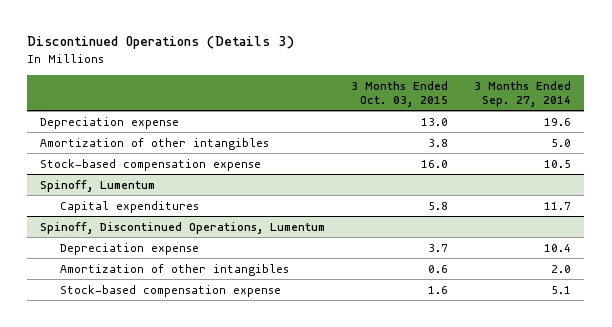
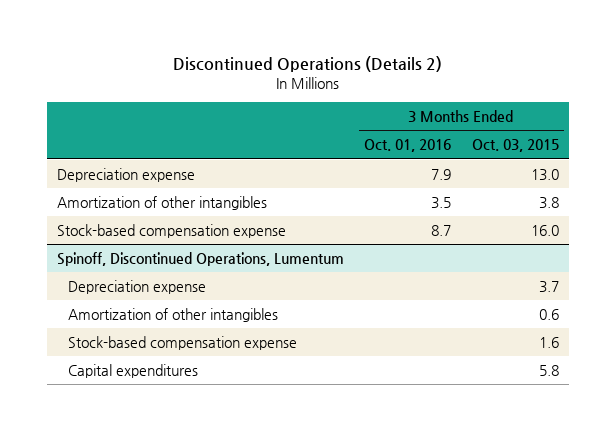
[27,36,295,50] Discontinued Operations (Details 3) -> [172,56,442,73] Discontinued Operations (Details 2)
[474,80,572,107] 3 Months Ended Sep. 27, 2014 -> none
none -> [364,139,452,153] Oct. 01, 2016
[40,179,156,192] Spinoff, Lumentum -> none
[59,200,199,213] Capital expenditures -> none
none -> [68,364,199,379] Capital expenditures

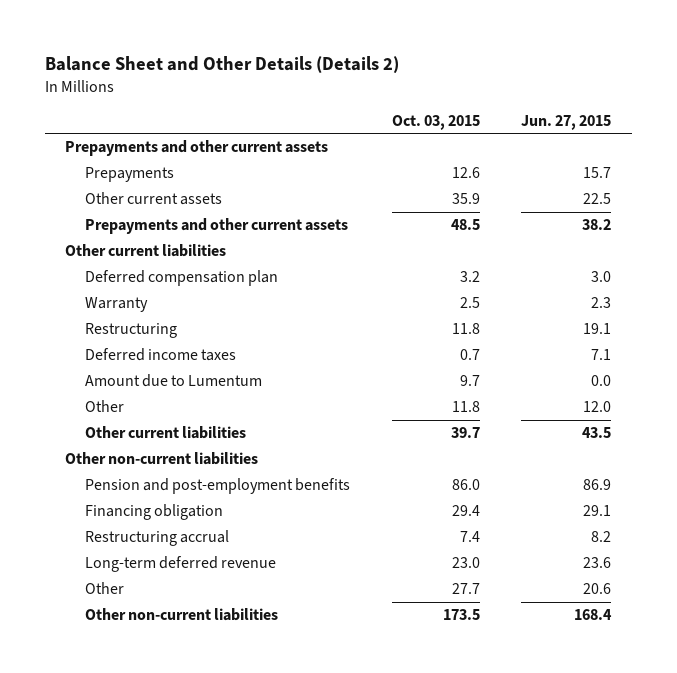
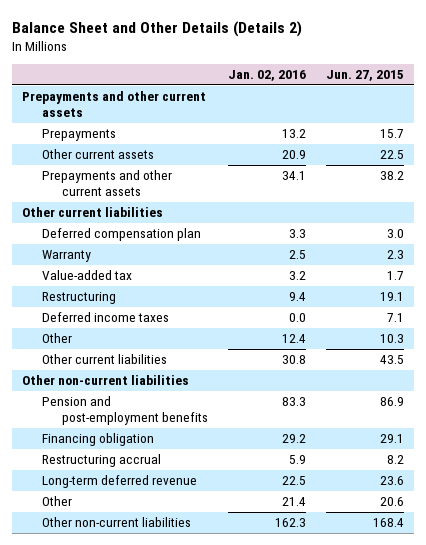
[391,114,480,130] Oct. 03, 2015 -> none
none -> [228,70,307,82] Jan. 02, 2016
none -> [42,270,133,281] Value-added tax
[85,374,263,388] Amount due to Lumentum -> none
[583,401,612,413] 12.0 -> [379,334,404,344] 10.3

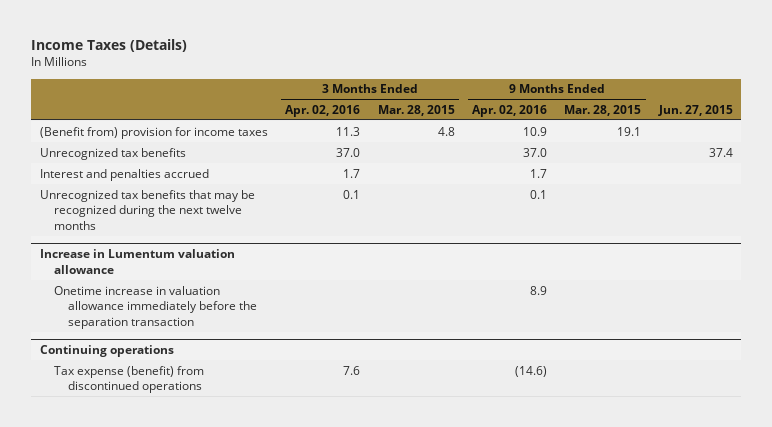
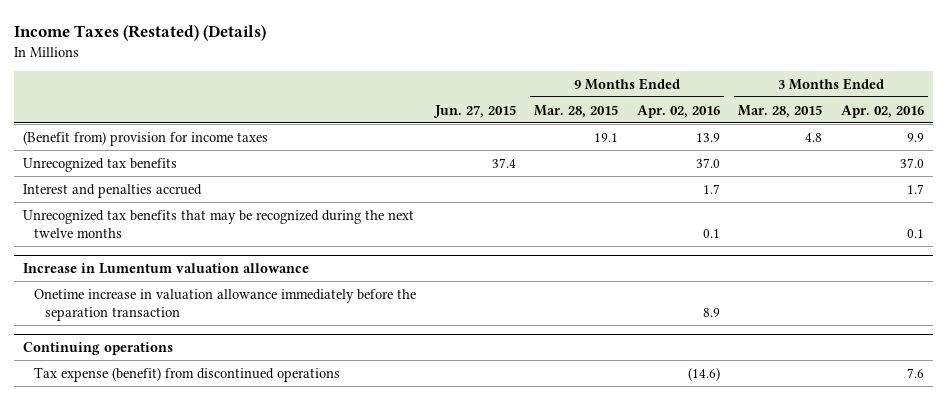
[31,39,188,53] Income Taxes (Details) -> [14,24,267,41] Income Taxes (Restated) (Details)
[336,126,361,136] 11.3 -> [906,132,924,142] 9.9
[522,126,547,136] 10.9 -> [695,132,720,142] 13.9

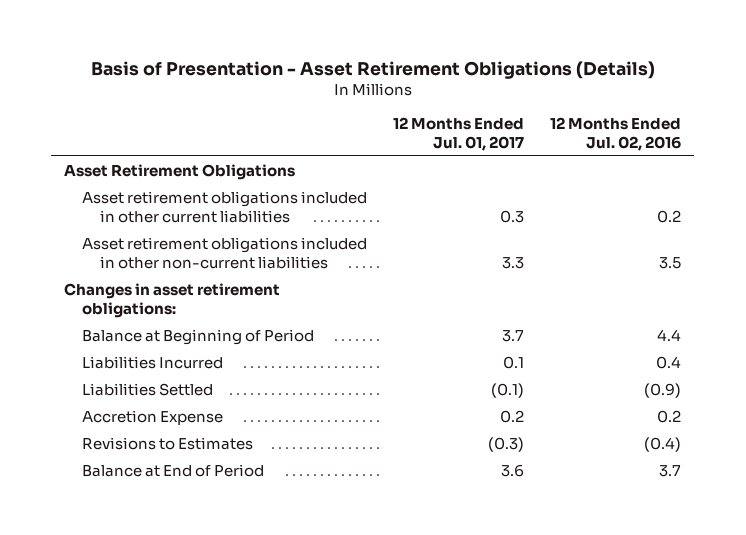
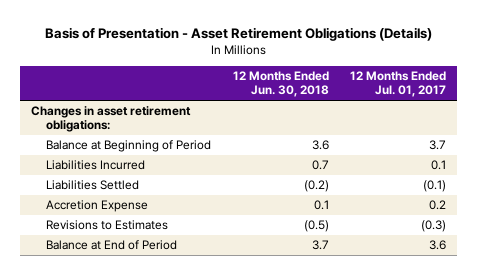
[550,117,682,152] 12 Months Ended Jul. 02, 2016 -> none
none -> [232,71,329,98] 12 Months Ended Jun. 30, 2018
[64,163,296,180] Asset Retirement Obligations -> none
[82,190,368,223] Asset retirement obligations included in other current liabilities -> none
[82,236,368,269] Asset retirement obligations included in other non-current liabilities -> none

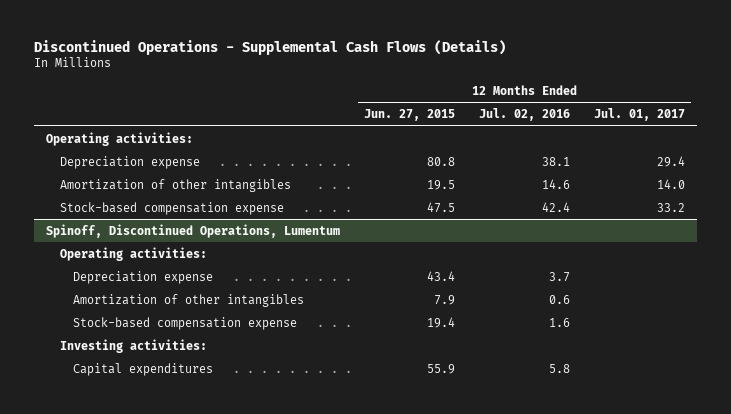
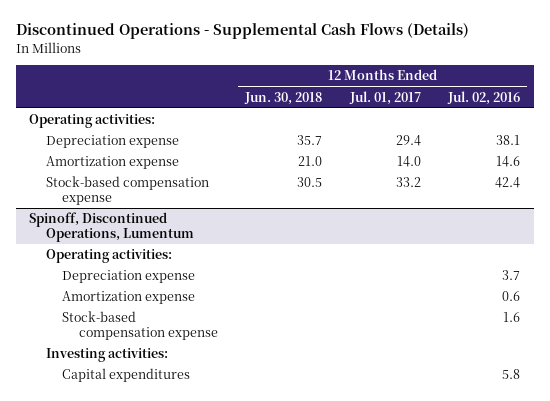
[364,109,456,122] Jun. 27, 2015 -> none
none -> [244,91,323,105] Jun. 30, 2018
[59,178,291,192] Amortization of other intangibles -> [45,156,179,170] Amortization expense
[73,293,305,307] Amortization of other intangibles -> [62,291,196,305] Amortization expense

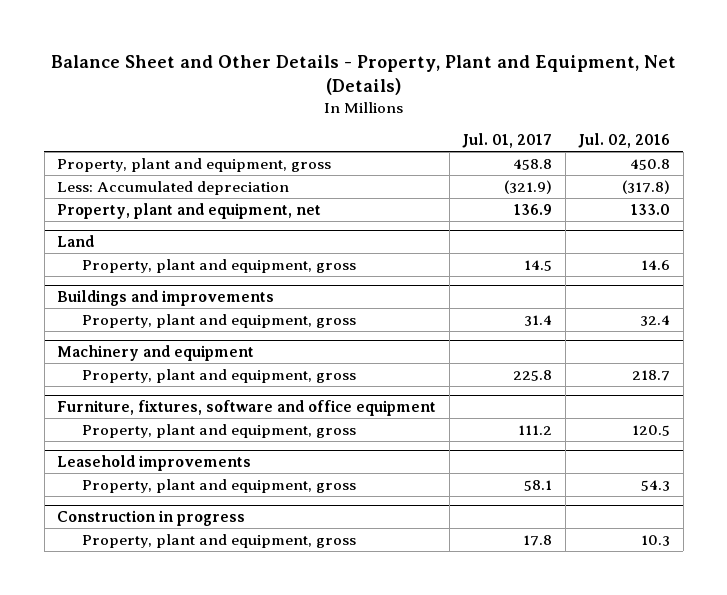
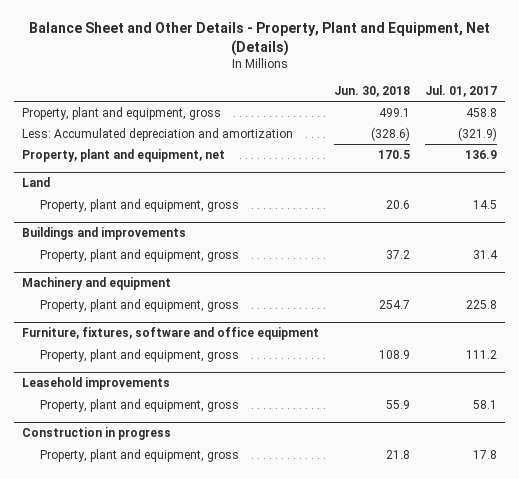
[578,133,671,149] Jul. 02, 2016 -> none
none -> [334,85,411,97] Jun. 30, 2018
[57,180,290,195] Less: Accumulated depreciation -> [21,127,293,141] Less: Accumulated depreciation and amortization

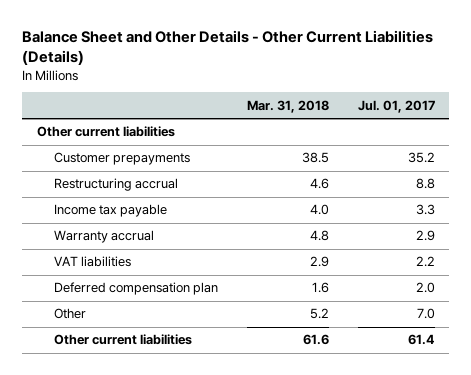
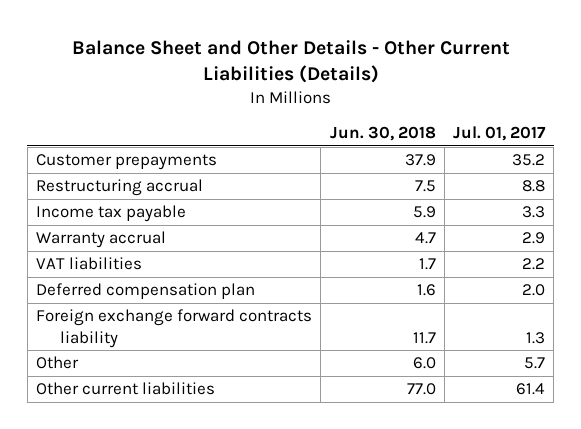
[246,99,329,113] Mar. 31, 2018 -> none
none -> [329,126,436,142] Jun. 30, 2018
[36,126,175,138] Other current liabilities -> none
none -> [36,309,313,348] Foreign exchange forward contracts liability
[416,308,435,320] 7.0 -> [524,357,546,370] 5.7

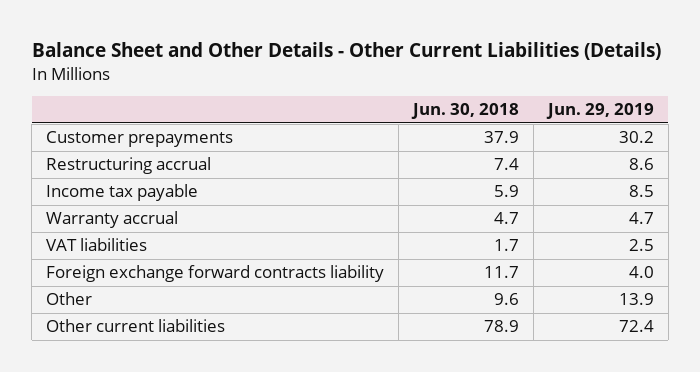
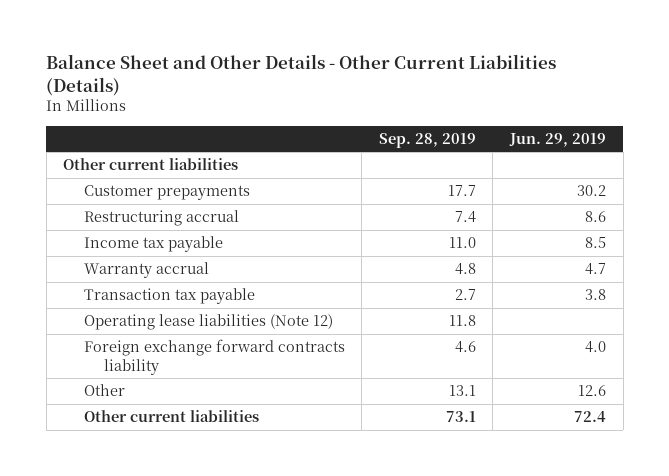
[410,103,519,120] Jun. 30, 2018 -> none
none -> [378,133,476,149] Sep. 28, 2019
none -> [63,158,239,171] Other current liabilities
[46,238,148,252] VAT liabilities -> none
none -> [83,288,255,305] Transaction tax payable
none -> [83,314,333,331] Operating lease liabilities (Note 12)
[618,293,654,306] 13.9 -> [577,385,606,397] 12.6

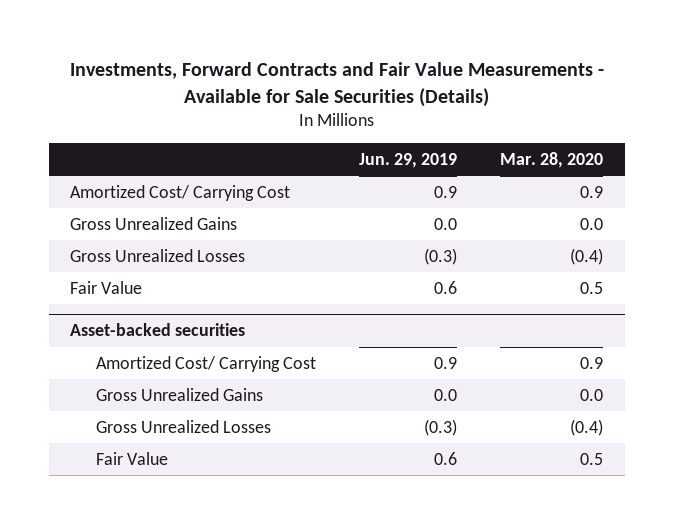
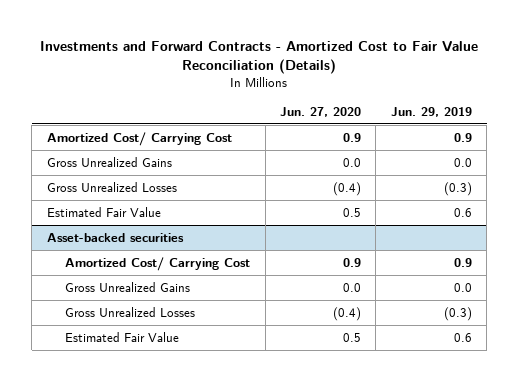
[69,61,604,107] Investments, Forward Contracts and Fair Value Measurements - Available for Sale Securities (Details) -> [40,41,479,75] Investments and Forward Contracts - Amortized Cost to Fair Value Reconciliation (Details)
[500,151,604,168] Mar. 28, 2020 -> none
none -> [279,106,361,117] Jun. 27, 2020
[70,280,143,294] Fair Value -> [46,206,161,217] Estimated Fair Value
[96,451,169,465] Fair Value -> [65,331,180,342] Estimated Fair Value

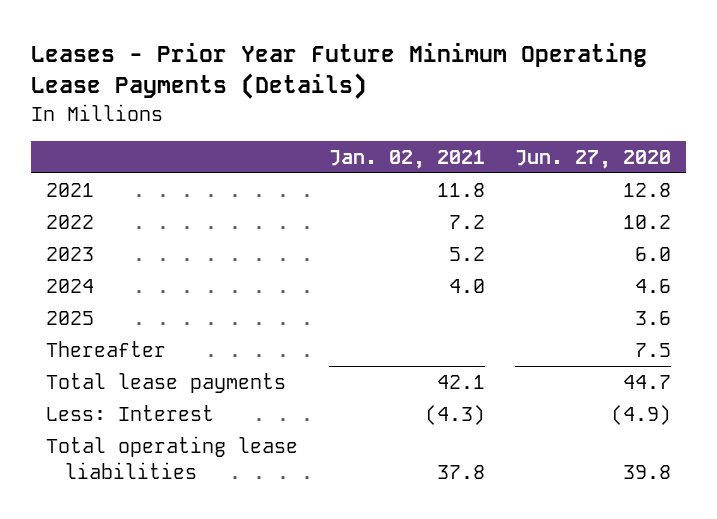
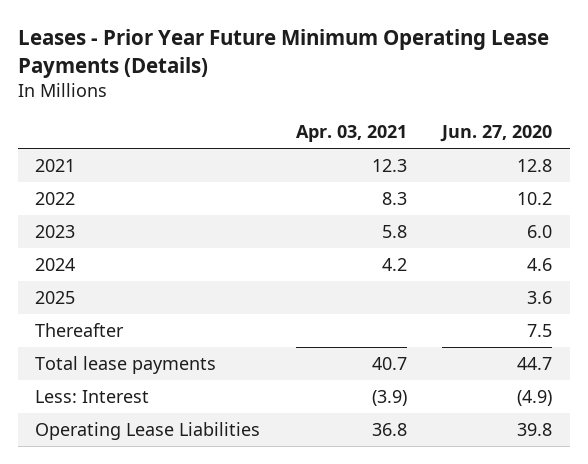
[328,149,485,169] Jan. 02, 2021 -> none
none -> [295,124,407,142] Apr. 03, 2021
[46,436,299,479] Total operating lease liabilities -> [35,422,261,441] Operating Lease Liabilities

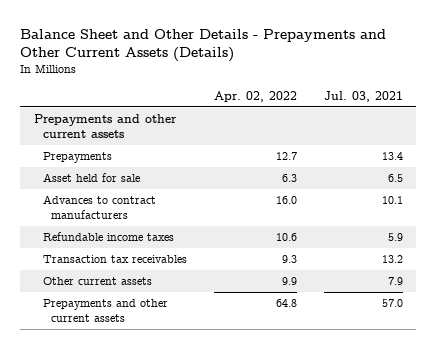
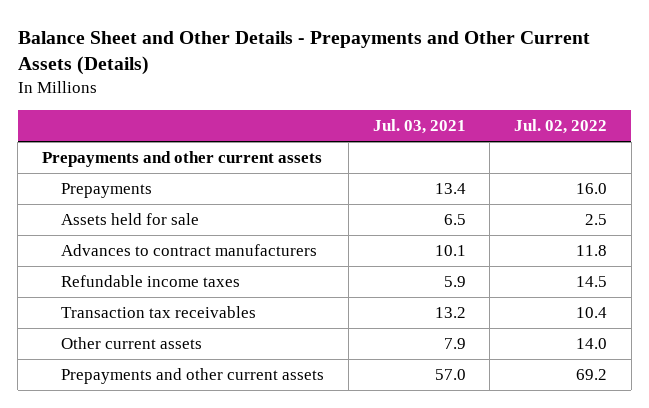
[213,90,297,102] Apr. 02, 2022 -> none
none -> [514,119,608,135] Jul. 02, 2022
[42,173,140,183] Asset held for sale -> [61,213,200,226] Assets held for sale

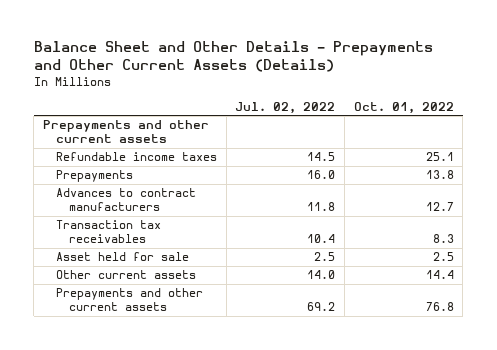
[372,119,466,135] Jul. 03, 2021 -> none
none -> [353,101,454,114] Oct. 01, 2022
[61,275,241,288] Refundable income taxes -> [55,152,217,162] Refundable income taxes
[61,213,200,226] Assets held for sale -> none
none -> [55,252,189,262] Asset held for sale

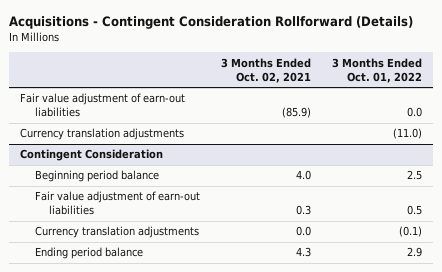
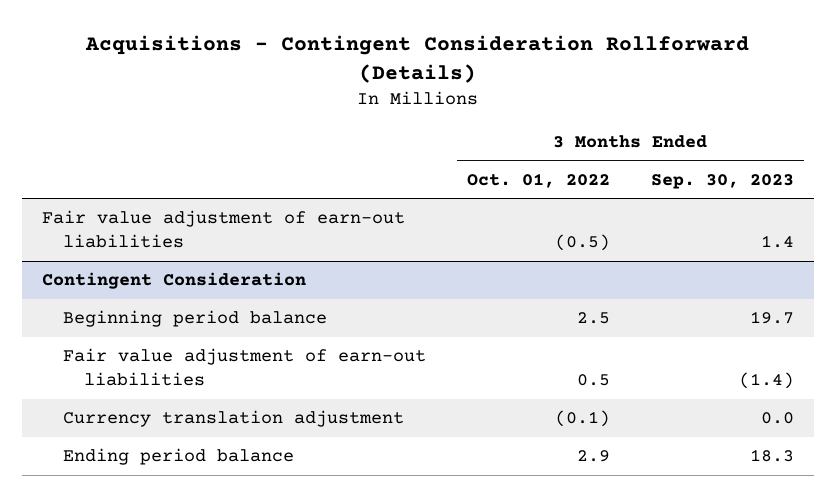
[221,57,312,83] 3 Months Ended Oct. 02, 2021 -> none
none -> [650,173,794,189] Sep. 30, 2023
[19,128,184,141] Currency translation adjustments -> none
[407,107,423,118] 0.0 -> [554,234,610,252] (0.5)
[34,226,199,239] Currency translation adjustments -> [62,410,404,428] Currency translation adjustment

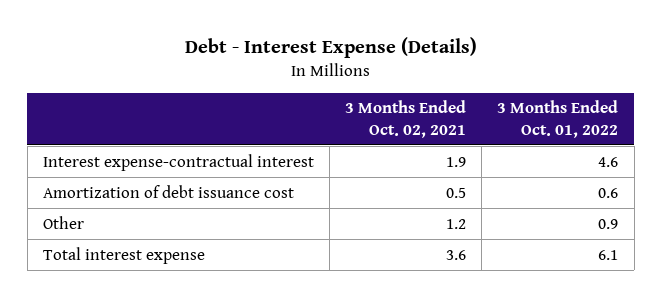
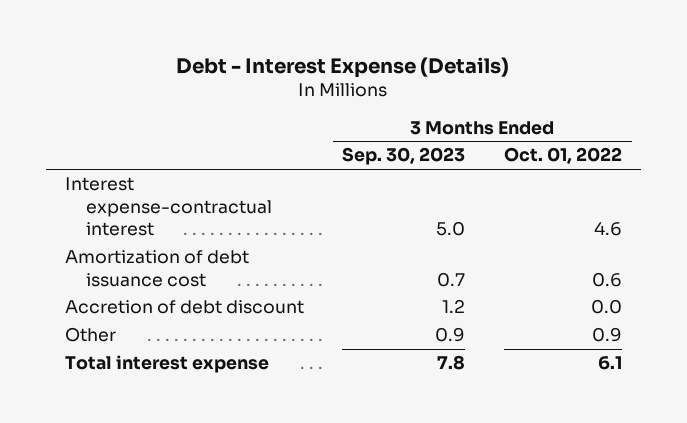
[345,100,467,138] 3 Months Ended Oct. 02, 2021 -> none
none -> [342,147,466,166] Sep. 30, 2023
none -> [64,300,304,315] Accretion of debt discount

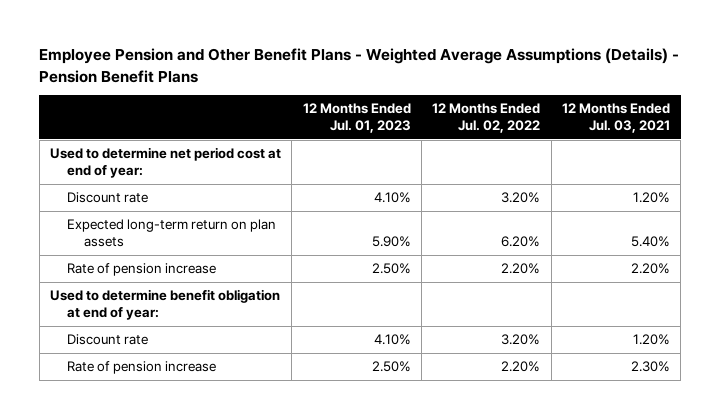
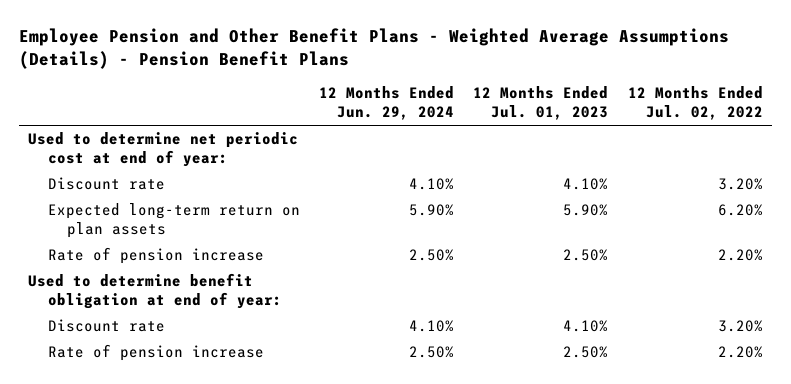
[561,103,670,134] 12 Months Ended Jul. 03, 2021 -> none
none -> [319,86,455,121] 12 Months Ended Jun. 29, 2024
[49,147,281,179] Used to determine net period cost at end of year: -> [28,132,299,168] Used to determine net periodic cost at end of year:

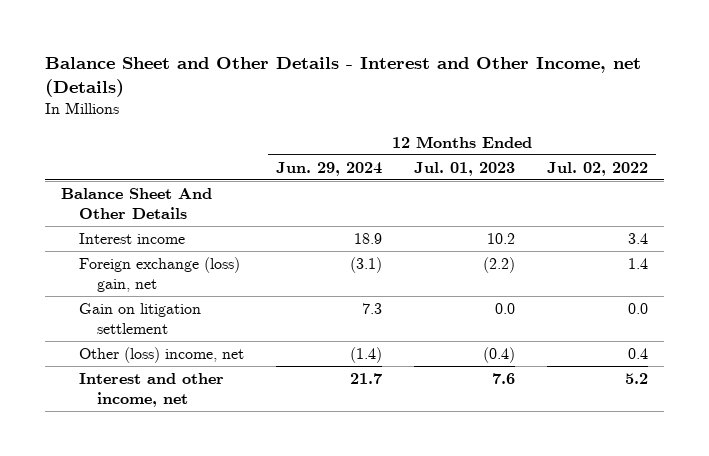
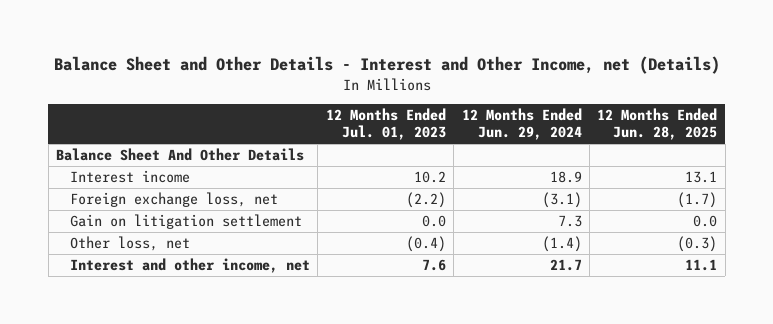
[546,161,648,176] Jul. 02, 2022 -> none
none -> [597,108,718,140] 12 Months Ended Jun. 28, 2025
[78,256,240,292] Foreign exchange (loss) gain, net -> [69,192,278,208] Foreign exchange loss, net
[78,346,244,363] Other (loss) income, net -> [69,236,190,252] Other loss, net

